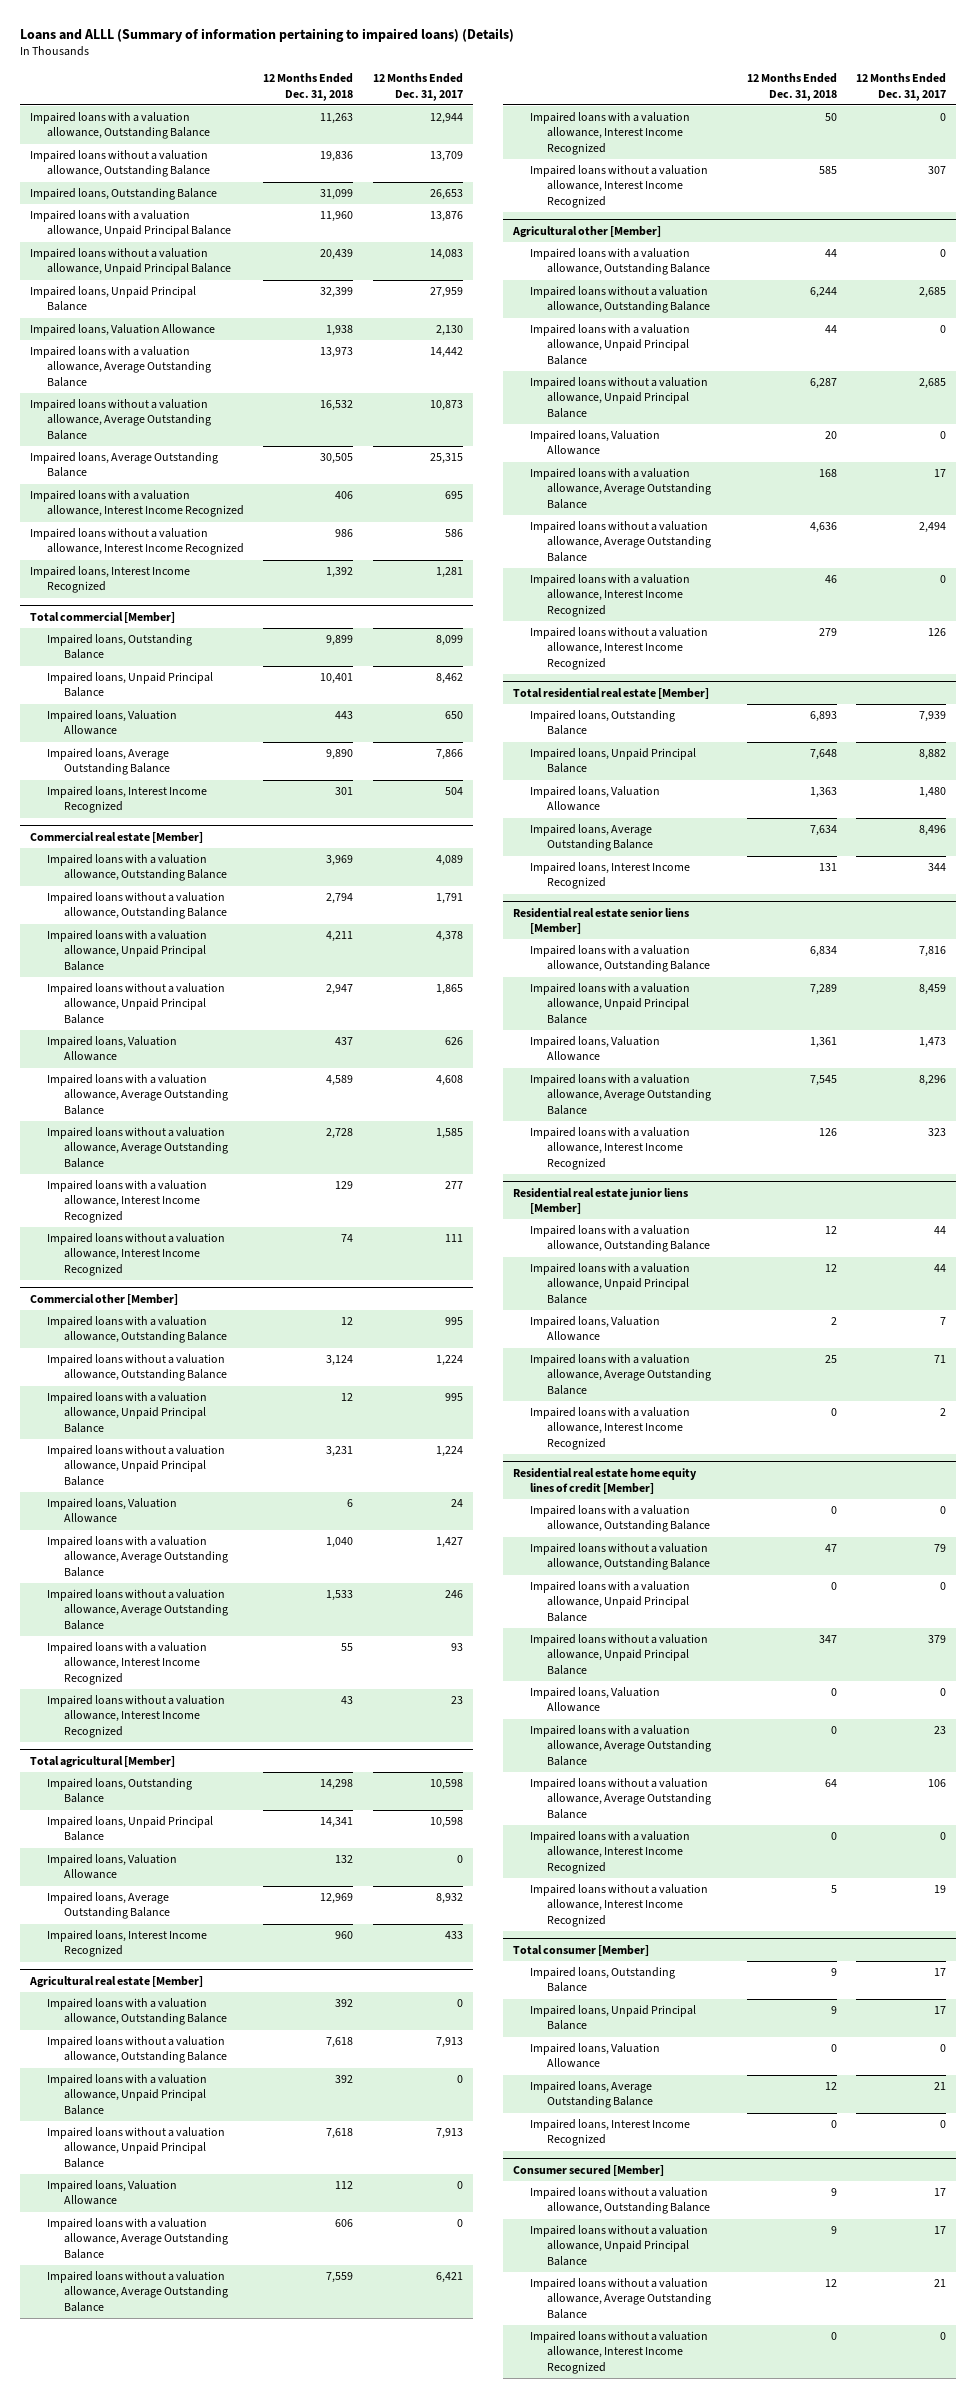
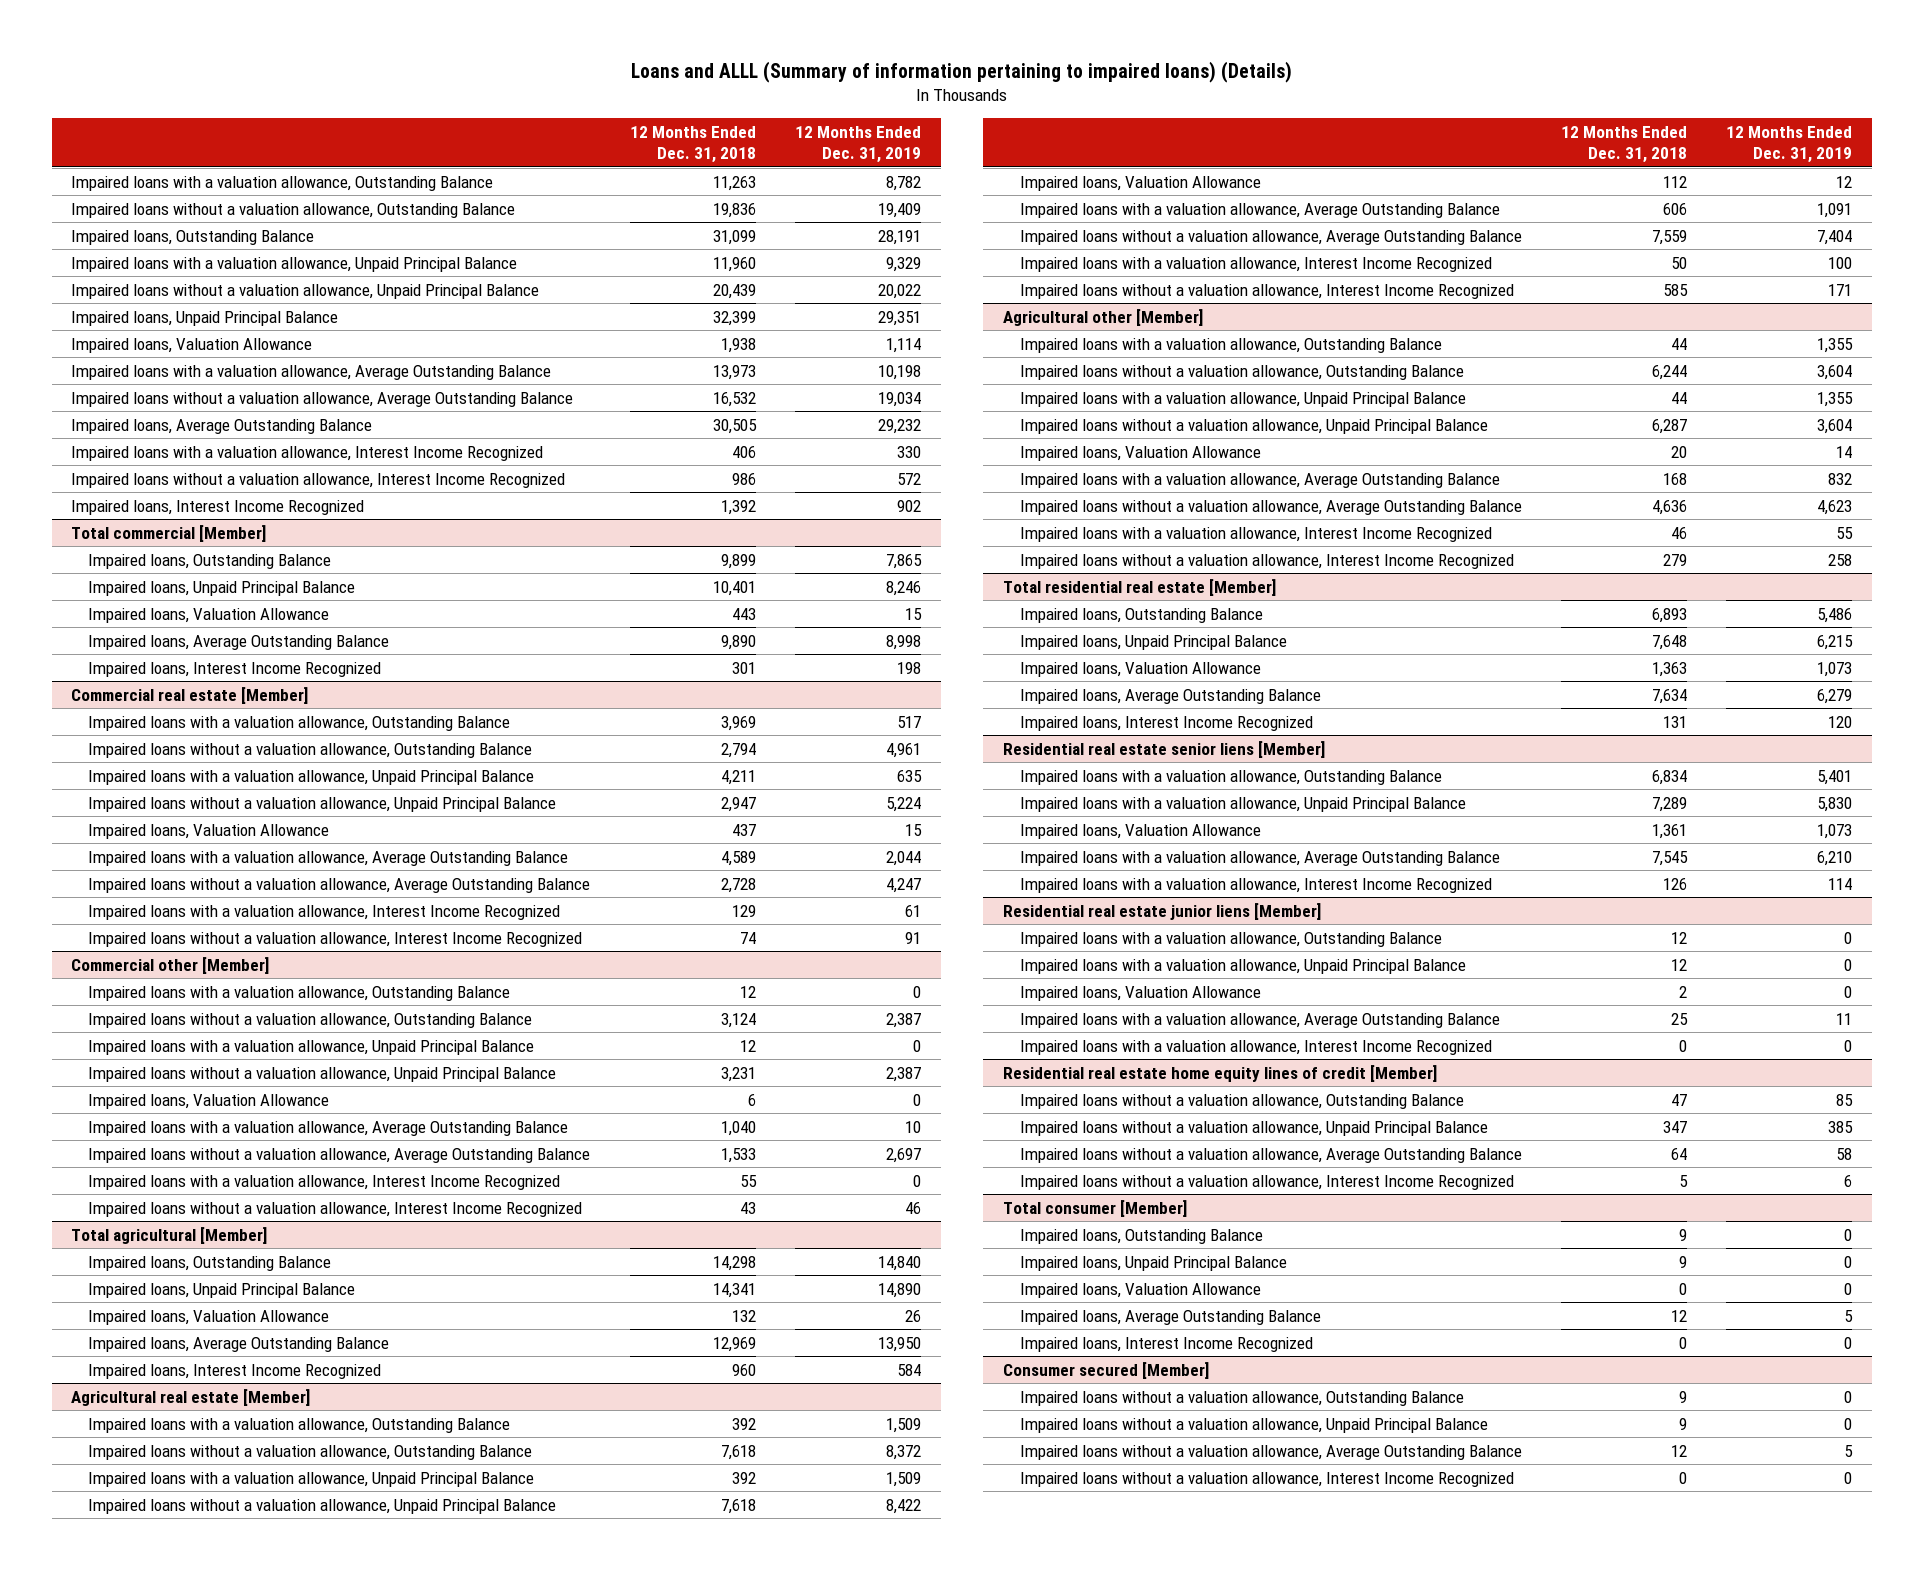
[372,73,463,101] 12 Months Ended Dec. 31, 2017 -> none
none -> [794,125,921,164] 12 Months Ended Dec. 31, 2019
[529,1505,711,1533] Impaired loans with a valuation allowance, Outstanding Balance -> none
[529,1581,690,1622] Impaired loans with a valuation allowance, Unpaid Principal Balance -> none
[529,1687,660,1713] Impaired loans, Valuation Allowance -> none
[529,1725,712,1766] Impaired loans with a valuation allowance, Average Outstanding Balance -> none
[529,1831,690,1874] Impaired loans with a valuation allowance, Interest Income Recognized -> none

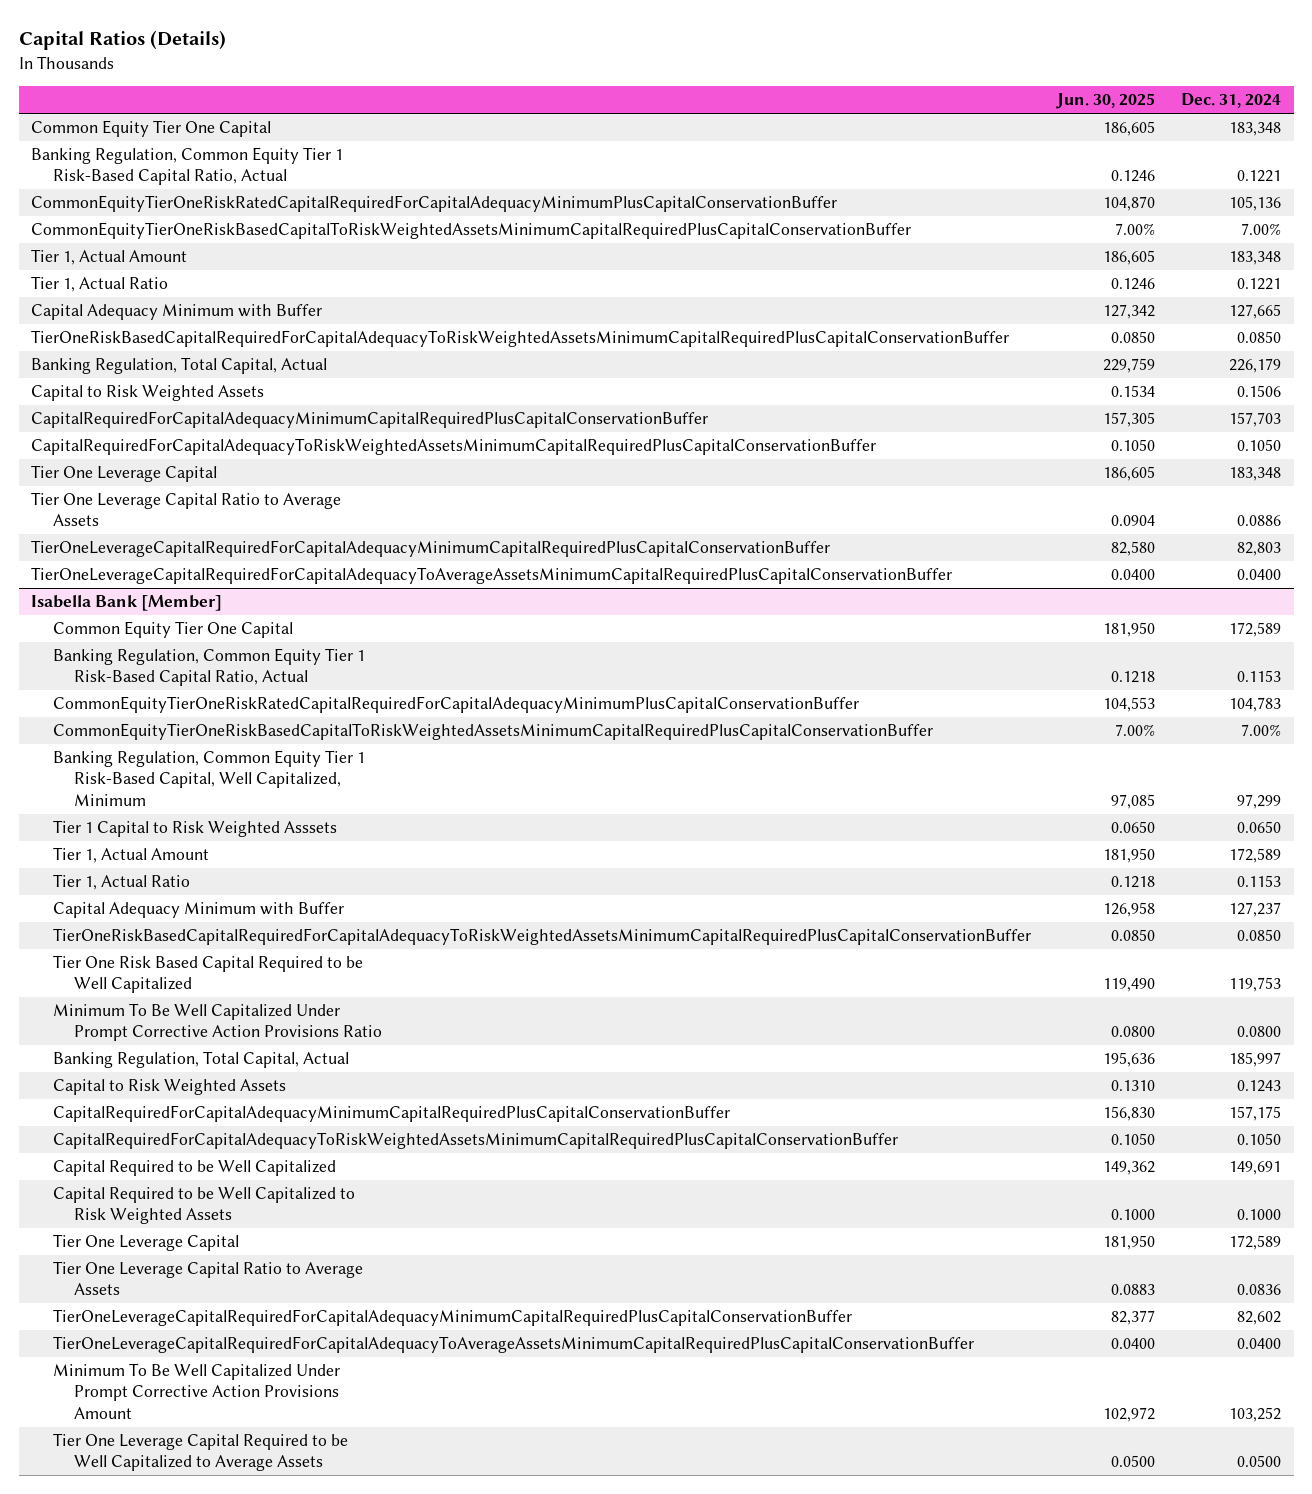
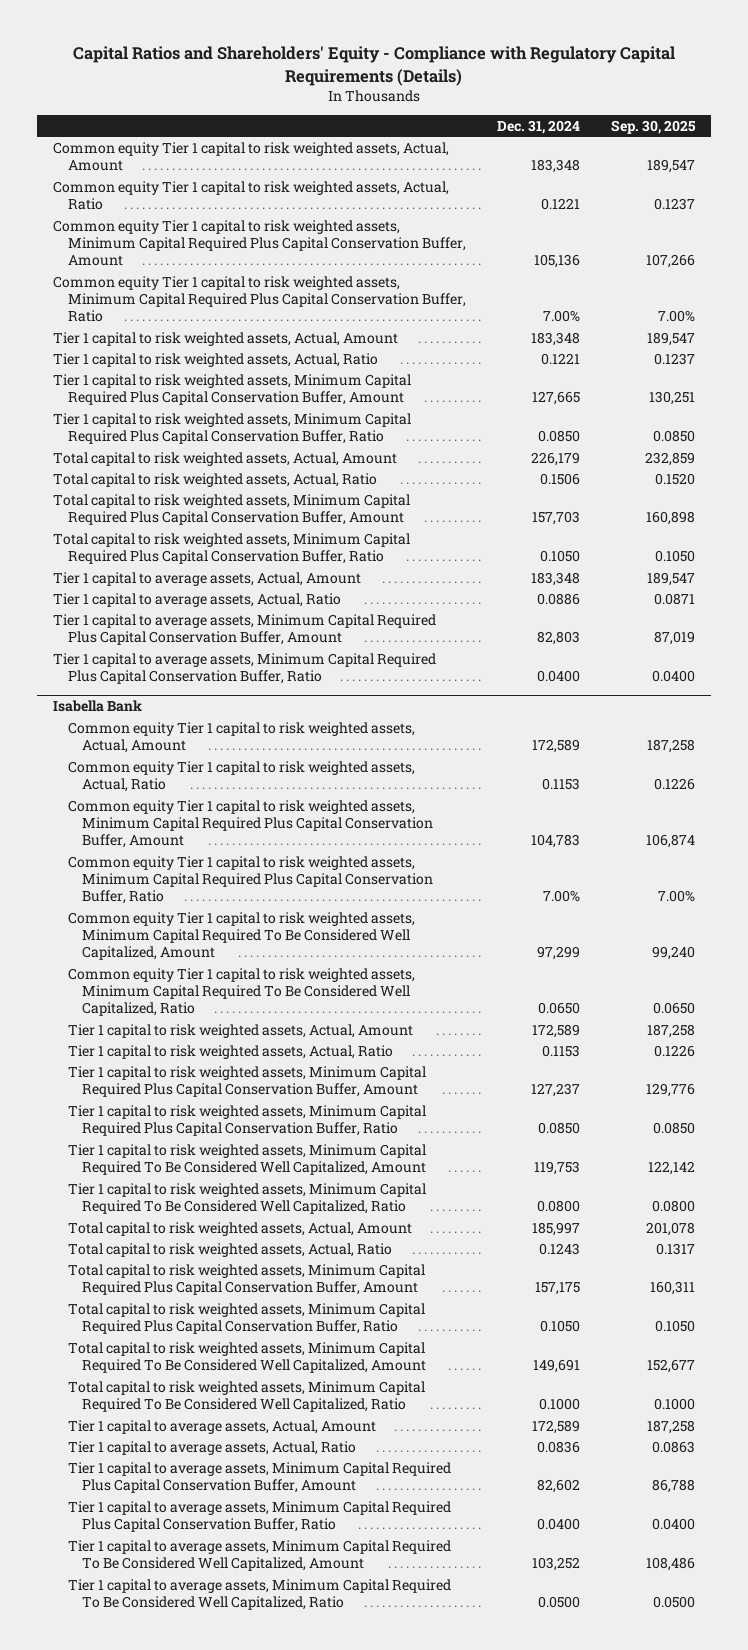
[18,30,226,51] Capital Ratios (Details) -> [73,46,676,86] Capital Ratios and Shareholders' Equity - Compliance with Regulatory Capital Requirements (Details)
[1055,93,1155,110] Jun. 30, 2025 -> none
none -> [611,119,697,134] Sep. 30, 2025
[31,120,272,138] Common Equity Tier One Capital -> [52,141,449,171] Common equity Tier 1 capital to risk weighted assets, Actual, Amount
[31,147,344,186] Banking Regulation, Common Equity Tier 1 Risk-Based Capital Ratio, Actual -> [52,180,449,210] Common equity Tier 1 capital to risk weighted assets, Actual, Ratio
[31,195,838,213] CommonEquityTierOneRiskRatedCapitalRequiredForCapitalAdequacyMinimumPlusCapitalConservationBuffer -> [52,219,466,266] Common equity Tier 1 capital to risk weighted assets, Minimum Capital Required Plus Capital Conservation Buffer, Amount
[31,222,912,240] CommonEquityTierOneRiskBasedCapitalToRiskWeightedAssetsMinimumCapitalRequiredPlusCapitalConservationBuffer -> [52,275,466,322] Common equity Tier 1 capital to risk weighted assets, Minimum Capital Required Plus Capital Conservation Buffer, Ratio
[31,249,188,266] Tier 1, Actual Amount -> [52,331,398,346] Tier 1 capital to risk weighted assets, Actual, Amount
[31,276,169,293] Tier 1, Actual Ratio -> [52,352,378,367] Tier 1 capital to risk weighted assets, Actual, Ratio
[31,304,323,321] Capital Adequacy Minimum with Buffer -> [52,373,411,405] Tier 1 capital to risk weighted assets, Minimum Capital Required Plus Capital Conservation Buffer, Amount
[31,330,1010,348] TierOneRiskBasedCapitalRequiredForCapitalAdequacyToRiskWeightedAssetsMinimumCapitalRequiredPlusCapitalConservationBuffer -> [52,412,411,444] Tier 1 capital to risk weighted assets, Minimum Capital Required Plus Capital Conservation Buffer, Ratio
[31,357,328,375] Banking Regulation, Total Capital, Actual -> [52,451,397,466] Total capital to risk weighted assets, Actual, Amount
[31,385,265,402] Capital to Risk Weighted Assets -> [52,472,377,487] Total capital to risk weighted assets, Actual, Ratio
[31,411,709,429] CapitalRequiredForCapitalAdequacyMinimumCapitalRequiredPlusCapitalConservationBuffer -> [52,493,410,525] Total capital to risk weighted assets, Minimum Capital Required Plus Capital Conservation Buffer, Amount
[31,438,877,456] CapitalRequiredForCapitalAdequacyToRiskWeightedAssetsMinimumCapitalRequiredPlusCapitalConservationBuffer -> [52,532,410,564] Total capital to risk weighted assets, Minimum Capital Required Plus Capital Conservation Buffer, Ratio
[31,465,218,483] Tier One Leverage Capital -> [52,571,361,586] Tier 1 capital to average assets, Actual, Amount
[31,492,342,527] Tier One Leverage Capital Ratio to Average Assets -> [52,592,341,607] Tier 1 capital to average assets, Actual, Ratio
[31,540,831,558] TierOneLeverageCapitalRequiredForCapitalAdequacyMinimumCapitalRequiredPlusCapitalConservationBuffer -> [52,613,436,645] Tier 1 capital to average assets, Minimum Capital Required Plus Capital Conservation Buffer, Amount
[31,567,953,585] TierOneLeverageCapitalRequiredForCapitalAdequacyToAverageAssetsMinimumCapitalRequiredPlusCapitalConservationBuffer -> [52,652,436,684] Tier 1 capital to average assets, Minimum Capital Required Plus Capital Conservation Buffer, Ratio
[31,595,223,612] Isabella Bank [Member] -> [52,700,142,713] Isabella Bank
[52,621,293,639] Common Equity Tier One Capital -> [67,721,415,753] Common equity Tier 1 capital to risk weighted assets, Actual, Amount
[52,648,365,687] Banking Regulation, Common Equity Tier 1 Risk-Based Capital Ratio, Actual -> [67,760,415,792] Common equity Tier 1 capital to risk weighted assets, Actual, Ratio
[52,696,859,714] CommonEquityTierOneRiskRatedCapitalRequiredForCapitalAdequacyMinimumPlusCapitalConservationBuffer -> [67,799,434,848] Common equity Tier 1 capital to risk weighted assets, Minimum Capital Required Plus Capital Conservation Buffer, Amount
[52,723,933,741] CommonEquityTierOneRiskBasedCapitalToRiskWeightedAssetsMinimumCapitalRequiredPlusCapitalConservationBuffer -> [67,855,434,904] Common equity Tier 1 capital to risk weighted assets, Minimum Capital Required Plus Capital Conservation Buffer, Ratio
[52,750,365,806] Banking Regulation, Common Equity Tier 1 Risk-Based Capital, Well Capitalized, Minimum -> [67,911,415,960] Common equity Tier 1 capital to risk weighted assets, Minimum Capital Required To Be Considered Well Capitalized, Amount
[52,820,337,838] Tier 1 Capital to Risk Weighted Asssets -> [67,967,415,1016] Common equity Tier 1 capital to risk weighted assets, Minimum Capital Required To Be Considered Well Capitalized, Ratio
[52,847,209,864] Tier 1, Actual Amount -> [67,1023,413,1038] Tier 1 capital to risk weighted assets, Actual, Amount
[52,874,190,891] Tier 1, Actual Ratio -> [67,1044,393,1059] Tier 1 capital to risk weighted assets, Actual, Ratio
[52,902,344,919] Capital Adequacy Minimum with Buffer -> [67,1065,426,1097] Tier 1 capital to risk weighted assets, Minimum Capital Required Plus Capital Conservation Buffer, Amount
[52,928,1031,946] TierOneRiskBasedCapitalRequiredForCapitalAdequacyToRiskWeightedAssetsMinimumCapitalRequiredPlusCapitalConservationBuffer -> [67,1104,426,1136] Tier 1 capital to risk weighted assets, Minimum Capital Required Plus Capital Conservation Buffer, Ratio
[52,955,363,994] Tier One Risk Based Capital Required to be Well Capitalized -> [67,1143,427,1175] Tier 1 capital to risk weighted assets, Minimum Capital Required To Be Considered Well Capitalized, Amount
[52,1003,383,1042] Minimum To Be Well Capitalized Under Prompt Corrective Action Provisions Ratio -> [67,1182,426,1214] Tier 1 capital to risk weighted assets, Minimum Capital Required To Be Considered Well Capitalized, Ratio
[52,1051,349,1069] Banking Regulation, Total Capital, Actual -> [67,1221,412,1236] Total capital to risk weighted assets, Actual, Amount
[52,1079,286,1096] Capital to Risk Weighted Assets -> [67,1242,392,1257] Total capital to risk weighted assets, Actual, Ratio
[52,1105,730,1123] CapitalRequiredForCapitalAdequacyMinimumCapitalRequiredPlusCapitalConservationBuffer -> [67,1263,425,1295] Total capital to risk weighted assets, Minimum Capital Required Plus Capital Conservation Buffer, Amount
[52,1132,898,1150] CapitalRequiredForCapitalAdequacyToRiskWeightedAssetsMinimumCapitalRequiredPlusCapitalConservationBuffer -> [67,1302,425,1334] Total capital to risk weighted assets, Minimum Capital Required Plus Capital Conservation Buffer, Ratio
[52,1160,336,1177] Capital Required to be Well Capitalized -> [67,1341,427,1373] Total capital to risk weighted assets, Minimum Capital Required To Be Considered Well Capitalized, Amount
[52,1187,355,1225] Capital Required to be Well Capitalized to Risk Weighted Assets -> [67,1380,425,1412] Total capital to risk weighted assets, Minimum Capital Required To Be Considered Well Capitalized, Ratio
[52,1234,239,1252] Tier One Leverage Capital -> [67,1419,376,1434] Tier 1 capital to average assets, Actual, Amount
[52,1261,363,1296] Tier One Leverage Capital Ratio to Average Assets -> [67,1440,356,1455] Tier 1 capital to average assets, Actual, Ratio
[52,1309,852,1327] TierOneLeverageCapitalRequiredForCapitalAdequacyMinimumCapitalRequiredPlusCapitalConservationBuffer -> [67,1461,451,1493] Tier 1 capital to average assets, Minimum Capital Required Plus Capital Conservation Buffer, Amount
[52,1336,974,1354] TierOneLeverageCapitalRequiredForCapitalAdequacyToAverageAssetsMinimumCapitalRequiredPlusCapitalConservationBuffer -> [67,1500,451,1532] Tier 1 capital to average assets, Minimum Capital Required Plus Capital Conservation Buffer, Ratio
[52,1363,340,1419] Minimum To Be Well Capitalized Under Prompt Corrective Action Provisions Amount -> [67,1539,451,1571] Tier 1 capital to average assets, Minimum Capital Required To Be Considered Well Capitalized, Amount
[52,1433,348,1472] Tier One Leverage Capital Required to be Well Capitalized to Average Assets -> [67,1578,451,1610] Tier 1 capital to average assets, Minimum Capital Required To Be Considered Well Capitalized, Ratio

